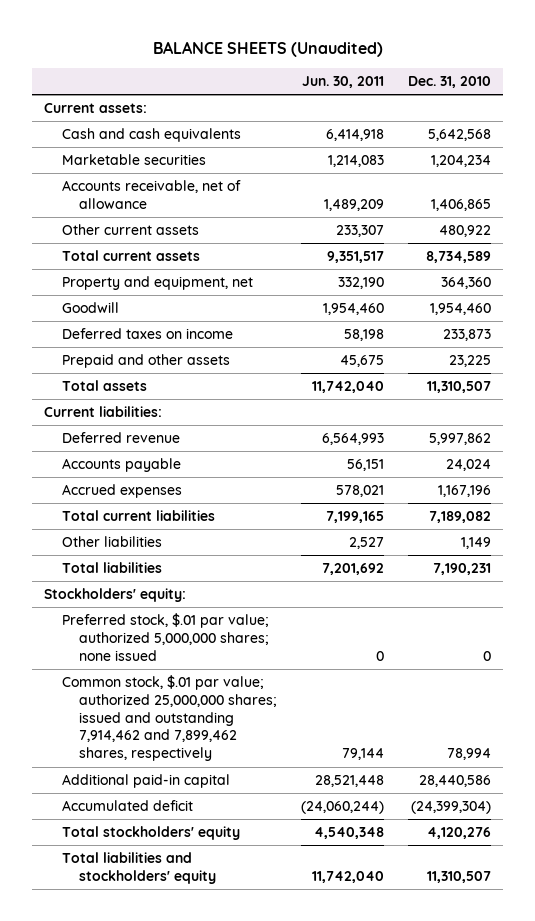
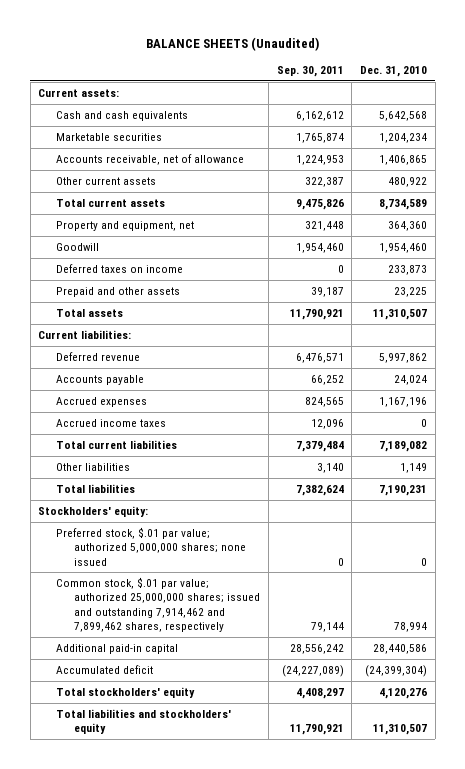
[301,76,384,89] Jun. 30, 2011 -> none
none -> [276,66,344,78] Sep. 30, 2011
none -> [56,418,167,427] Accrued income taxes

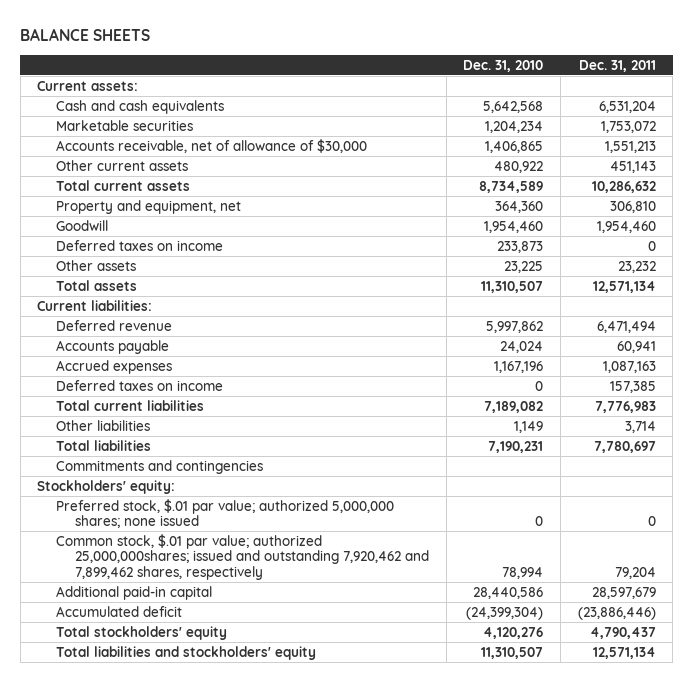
[145,36,319,51] BALANCE SHEETS (Unaudited) -> [20,28,151,42] BALANCE SHEETS
[276,66,344,78] Sep. 30, 2011 -> none
none -> [578,59,656,72] Dec. 31, 2011
[56,153,245,165] Accounts receivable, net of allowance -> [56,138,368,153] Accounts receivable, net of allowance of $30,000
[56,286,181,297] Prepaid and other assets -> [56,259,137,271] Other assets
[56,418,167,427] Accrued income taxes -> none
none -> [56,379,224,391] Deferred taxes on income
none -> [56,459,264,474] Commitments and contingencies
[56,576,261,632] Common stock, $.01 par value; authorized 25,000,000 shares; issued and outstanding 7,914,462 and 7,899,462 shares, respectively -> [56,533,430,580] Common stock, $.01 par value; authorized 25,000,000shares; issued and outstanding 7,920,462 and 7,899,462 shares, respectively

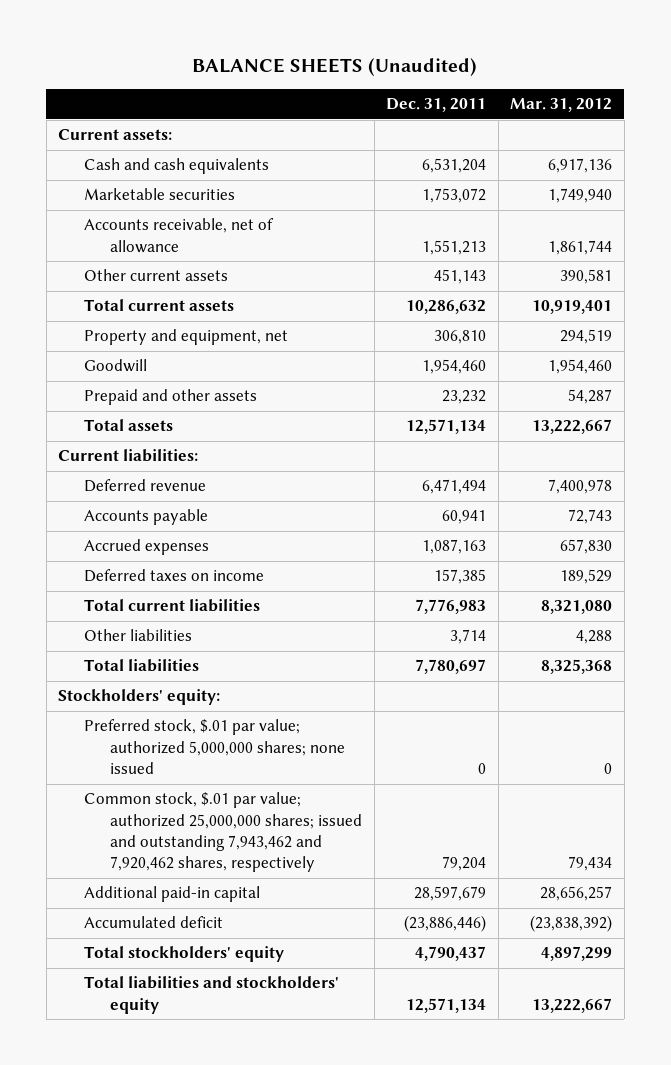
[20,28,151,42] BALANCE SHEETS -> [192,58,478,77] BALANCE SHEETS (Unaudited)
[463,59,544,72] Dec. 31, 2010 -> none
none -> [510,98,613,113] Mar. 31, 2012
[56,138,368,153] Accounts receivable, net of allowance of $30,000 -> [84,218,275,253] Accounts receivable, net of allowance
[56,239,224,251] Deferred taxes on income -> none
[56,259,137,271] Other assets -> [84,389,258,406] Prepaid and other assets
[56,459,264,474] Commitments and contingencies -> none
[56,533,430,580] Common stock, $.01 par value; authorized 25,000,000shares; issued and outstanding 7,920,462 and 7,899,462 shares, respectively -> [84,792,363,873] Common stock, $.01 par value; authorized 25,000,000 shares; issued and outstanding 7,943,462 and 7,920,462 shares, respectively

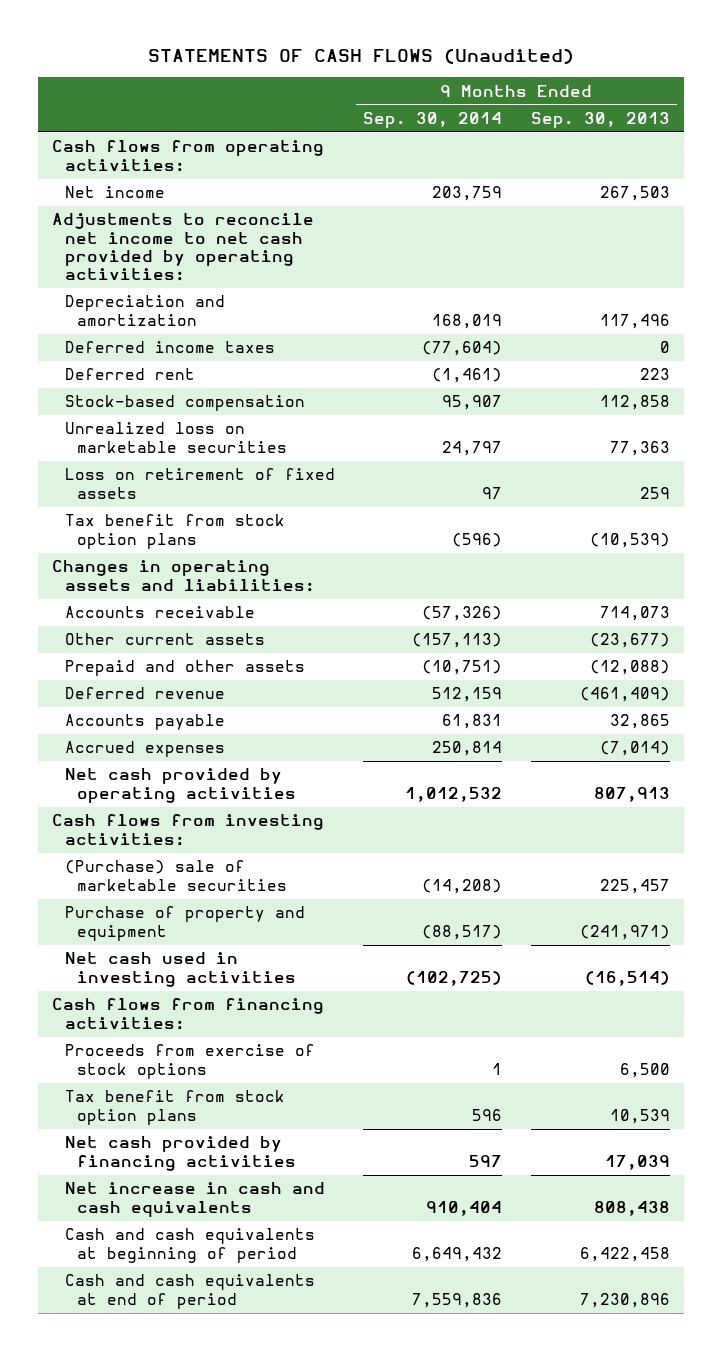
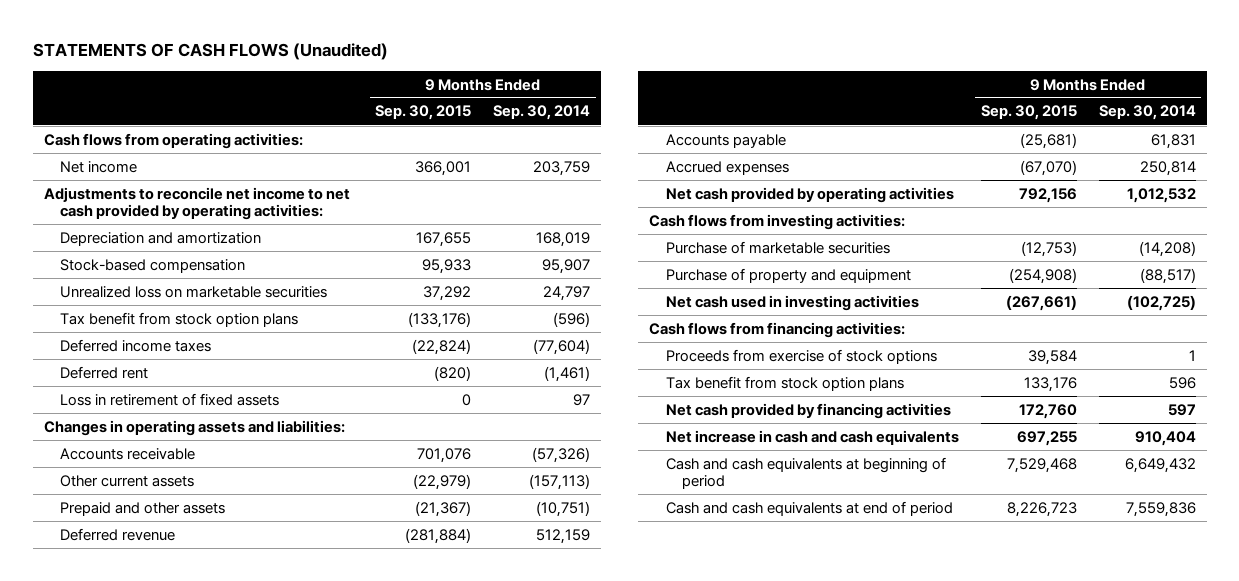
[530,111,670,128] Sep. 30, 2013 -> none
none -> [375,105,472,121] Sep. 30, 2015
[64,468,335,499] Loss on retirement of fixed assets -> none
[64,341,275,354] Deferred income taxes -> [60,338,212,352] Deferred income taxes
[64,368,195,381] Deferred rent -> [60,365,149,379] Deferred rent
none -> [60,392,280,406] Loss in retirement of fixed assets
[64,860,287,891] (Purchase) sale of marketable securities -> [665,240,890,254] Purchase of marketable securities

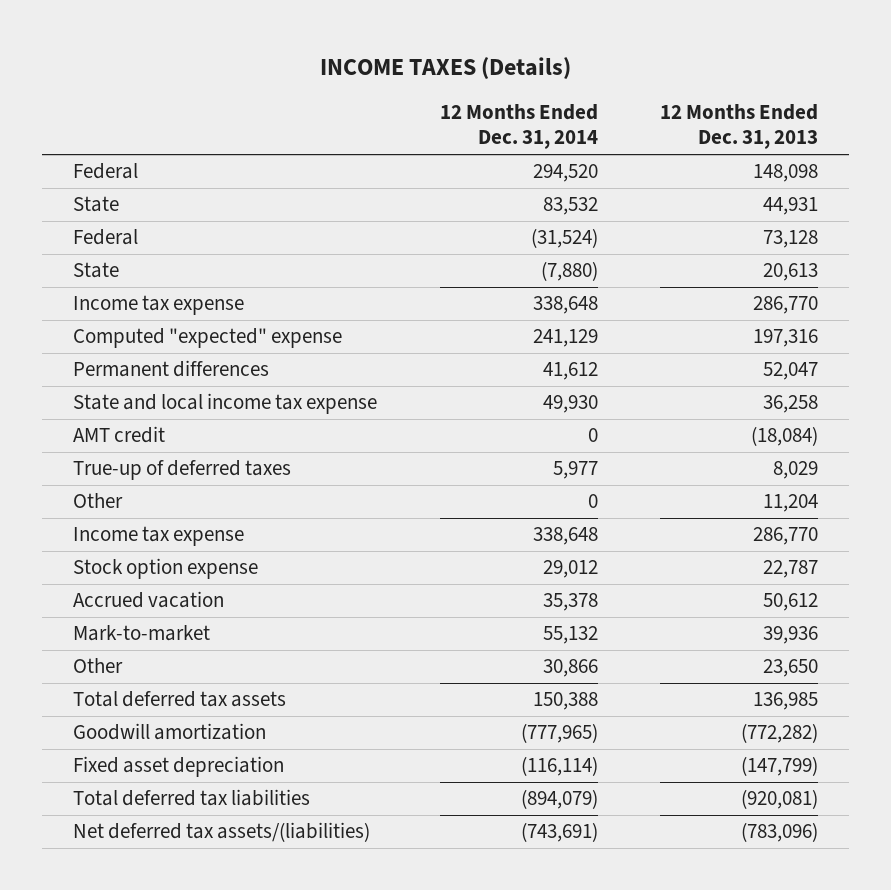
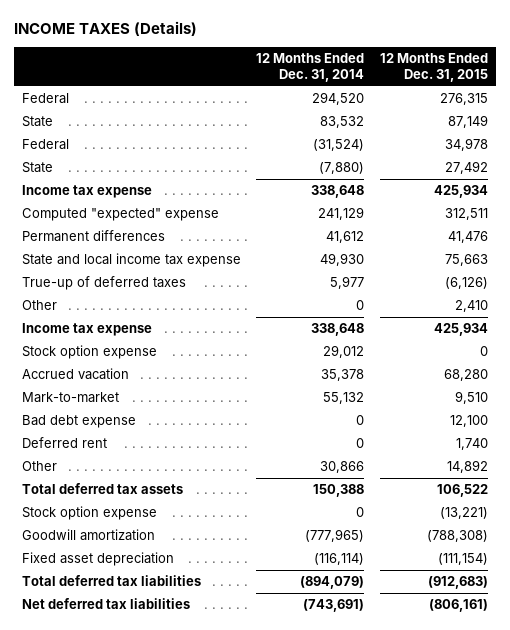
[659,103,818,150] 12 Months Ended Dec. 31, 2013 -> none
none -> [380,52,489,82] 12 Months Ended Dec. 31, 2015
[73,426,166,444] AMT credit -> none
none -> [21,415,136,429] Bad debt expense
none -> [21,437,107,449] Deferred rent
none -> [21,506,157,521] Stock option expense
[73,822,371,843] Net deferred tax assets/(liabilities) -> [21,598,190,610] Net deferred tax liabilities

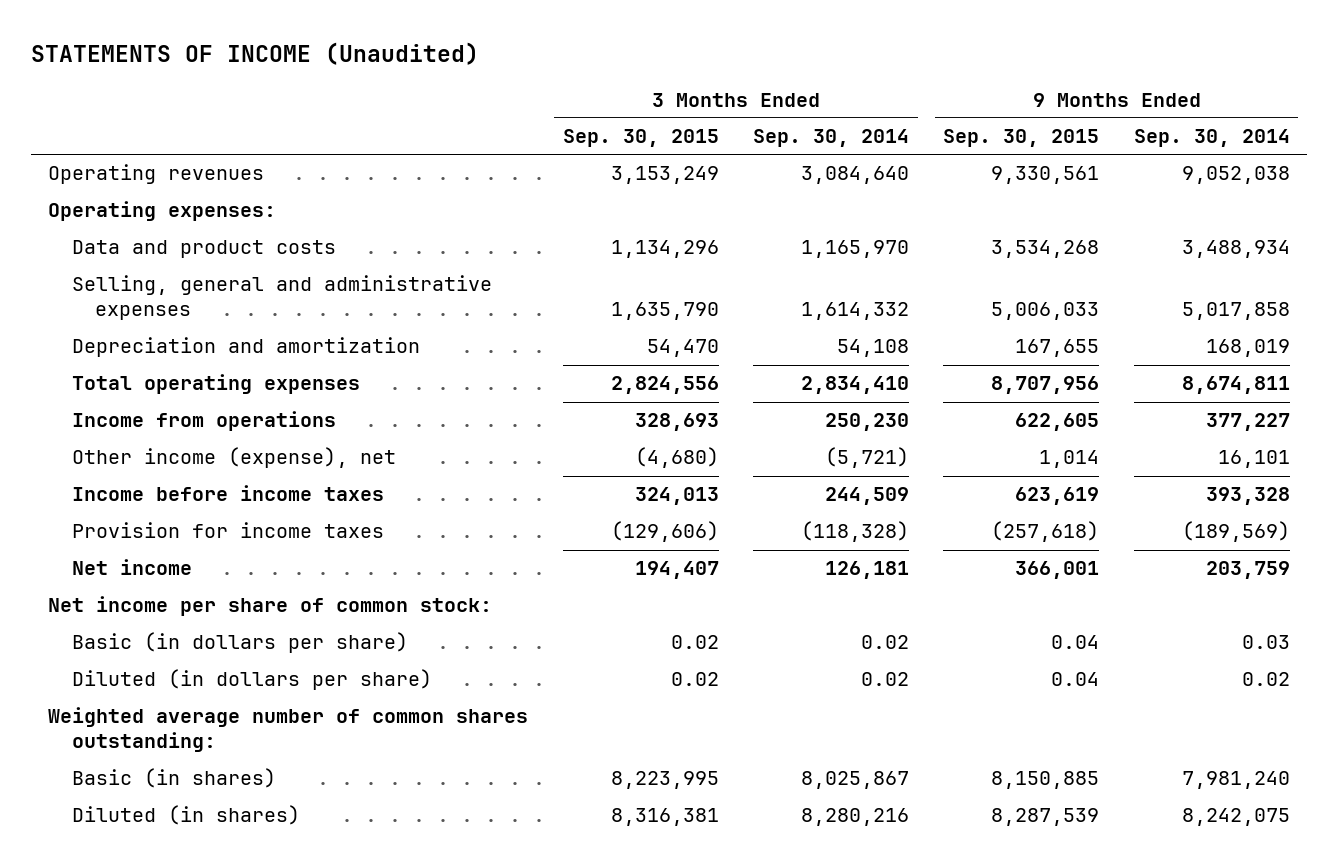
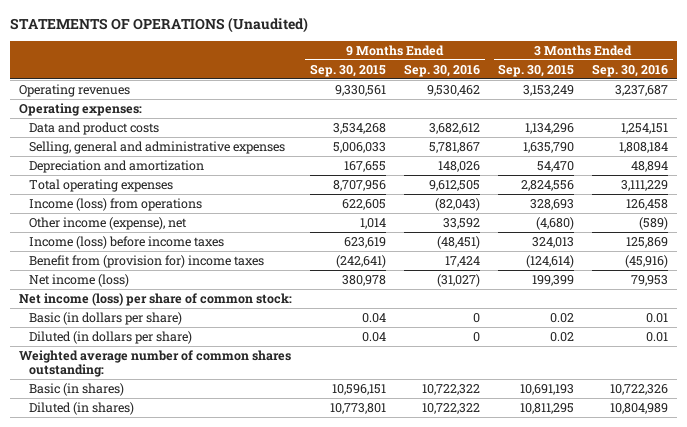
[31,41,480,65] STATEMENTS OF INCOME (Unaudited) -> [9,16,308,33] STATEMENTS OF OPERATIONS (Unaudited)
[752,129,909,148] Sep. 30, 2014 -> none
[1133,129,1290,148] Sep. 30, 2014 -> none
none -> [404,63,481,77] Sep. 30, 2016
none -> [592,63,669,77] Sep. 30, 2016
[71,411,336,432] Income from operations -> [29,197,203,211] Income (loss) from operations
[71,485,384,502] Income before income taxes -> [29,235,225,249] Income (loss) before income taxes
[71,522,384,539] Provision for income taxes -> [29,254,265,268] Benefit from (provision for) income taxes
[610,521,719,543] (129,606) -> [526,254,575,268] (124,614)
[991,521,1100,543] (257,618) -> [335,254,386,268] (242,641)
[71,559,192,576] Net income -> [29,273,130,287] Net income (loss)
[634,561,719,580] 194,407 -> [532,274,575,286] 199,399
[1015,561,1100,580] 366,001 -> [341,274,386,286] 380,978
[48,596,493,617] Net income per share of common stock: -> [18,292,292,306] Net income (loss) per share of common stock:
[610,771,719,790] 8,223,995 -> [520,383,575,395] 10,691,193
[991,771,1100,790] 8,150,885 -> [331,383,386,395] 10,596,151
[610,808,719,827] 8,316,381 -> [520,402,575,414] 10,811,295
[991,808,1100,827] 8,287,539 -> [329,402,386,414] 10,773,801

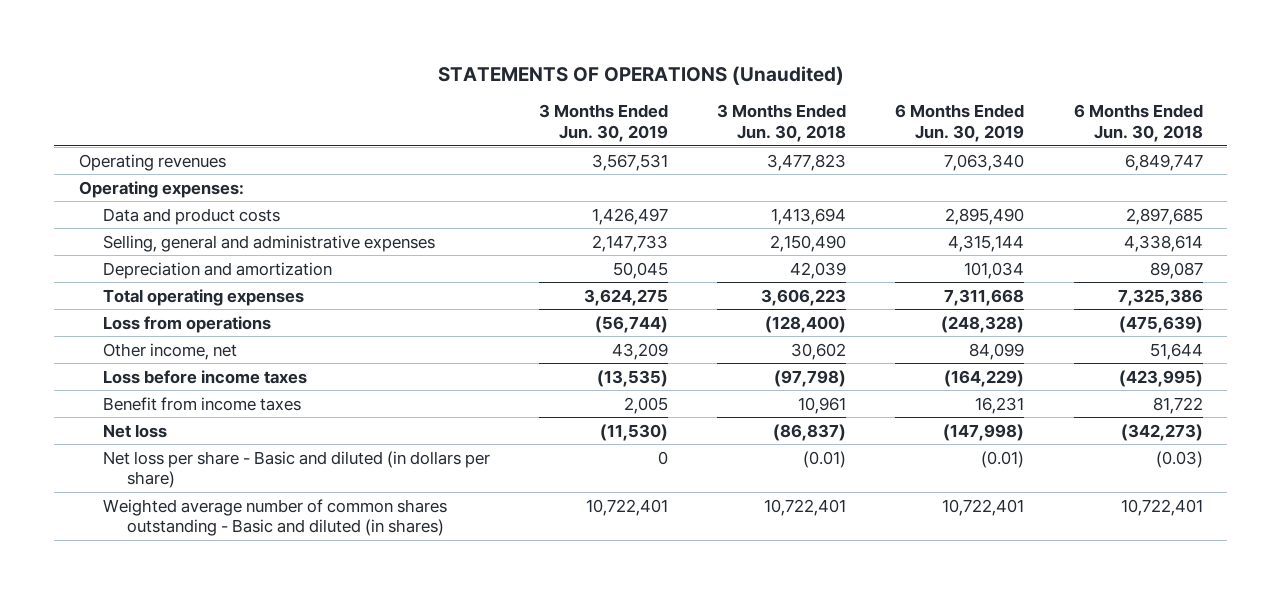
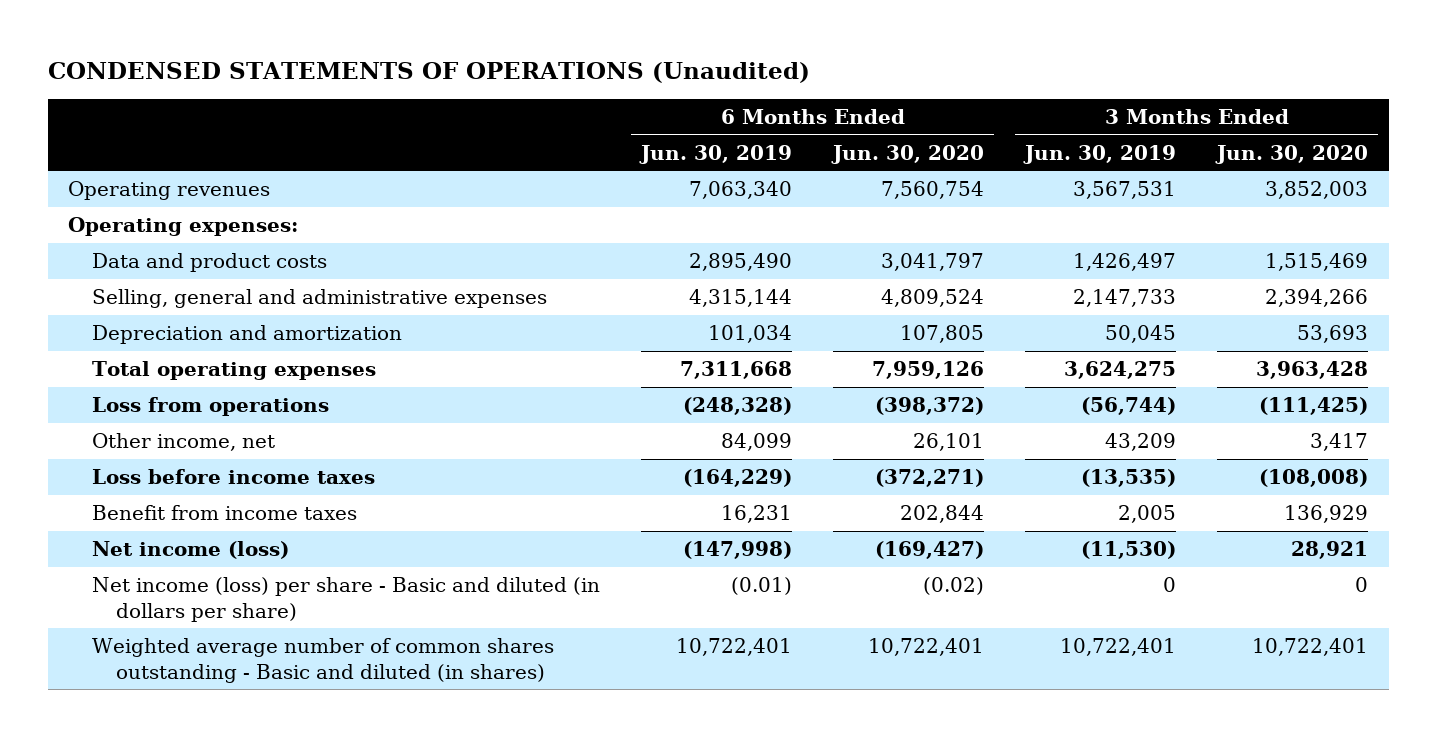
[437,65,844,85] STATEMENTS OF OPERATIONS (Unaudited) -> [47,62,810,84] CONDENSED STATEMENTS OF OPERATIONS (Unaudited)
[717,104,847,142] 3 Months Ended Jun. 30, 2018 -> none
[1073,104,1203,142] 6 Months Ended Jun. 30, 2018 -> none
none -> [831,144,985,164] Jun. 30, 2020
none -> [1215,144,1369,164] Jun. 30, 2020
[103,423,168,438] Net loss -> [92,541,290,560] Net income (loss)
[103,450,491,489] Net loss per share - Basic and diluted (in dollars per share) -> [92,577,601,622] Net income (loss) per share - Basic and diluted (in dollars per share)

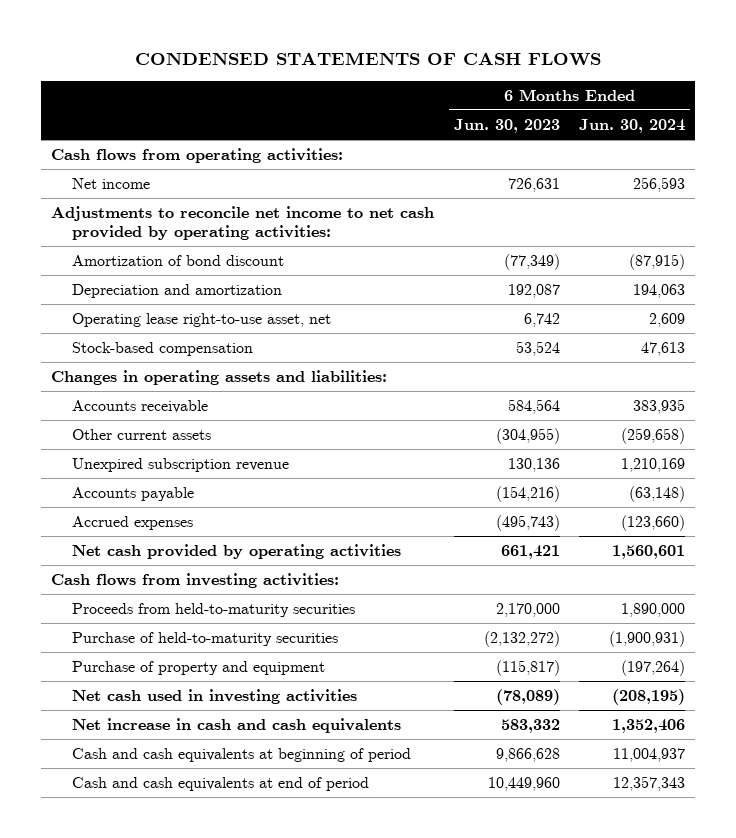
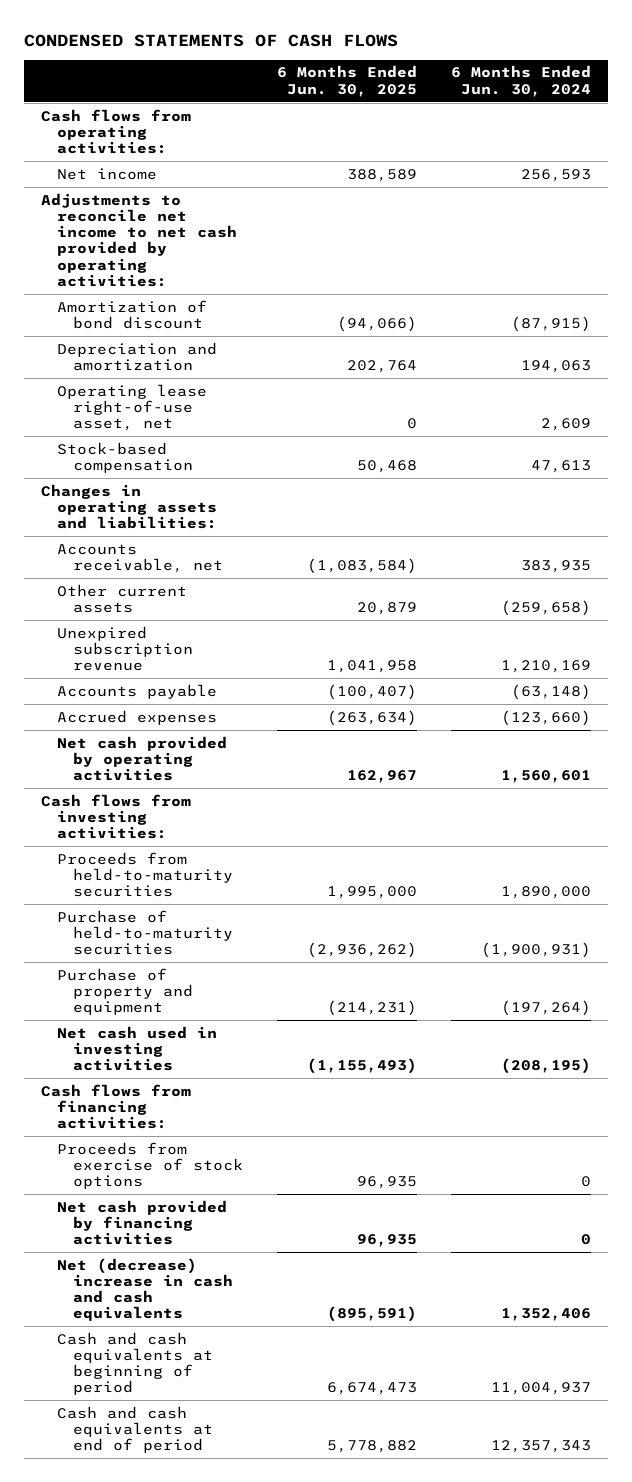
[453,118,560,133] Jun. 30, 2023 -> none
none -> [276,65,417,97] 6 Months Ended Jun. 30, 2025
[72,312,332,327] Operating lease right-to-use asset, net -> [57,383,208,432] Operating lease right-of-use asset, net
[72,399,209,413] Accounts receivable -> [57,543,224,573] Accounts receivable, net
none -> [40,1083,191,1130] Cash flows from financing activities:
none -> [57,1141,244,1190] Proceeds from exercise of stock options
none -> [57,1199,228,1246] Net cash provided by financing activities
[72,717,402,733] Net increase in cash and cash equivalents -> [57,1257,234,1322] Net (decrease) increase in cash and cash equivalents

